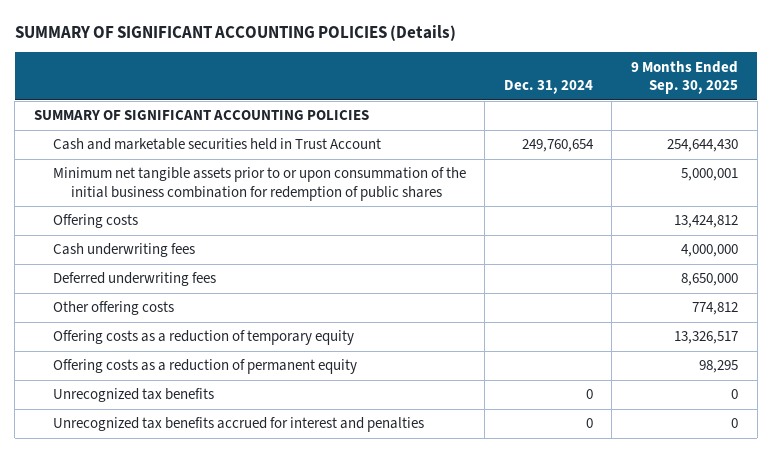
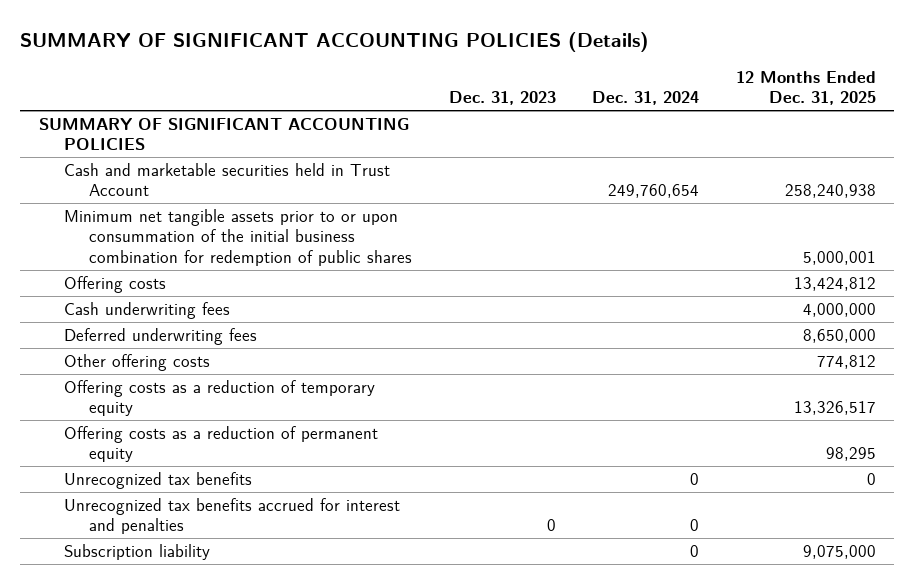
[630,60,738,95] 9 Months Ended Sep. 30, 2025 -> none
none -> [448,91,556,106] Dec. 31, 2023
none -> [736,70,877,106] 12 Months Ended Dec. 31, 2025
none -> [63,543,210,560] Subscription liability

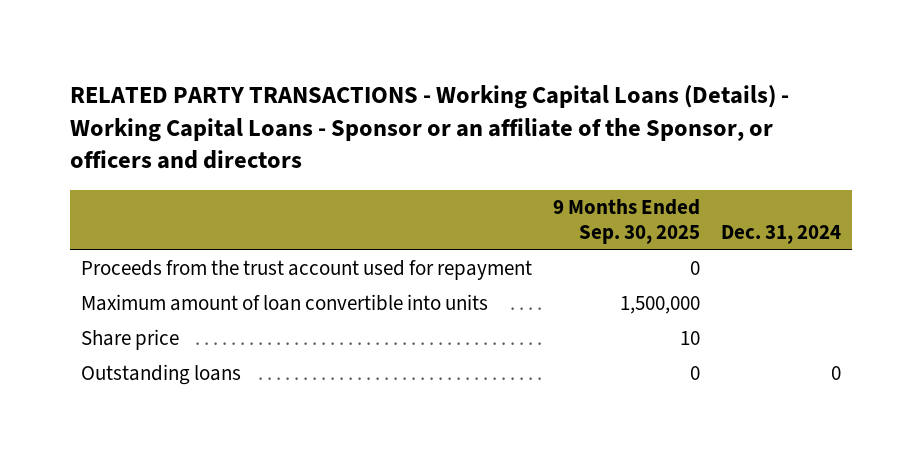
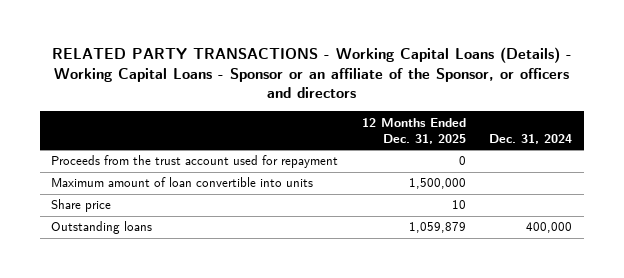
[552,198,700,245] 9 Months Ended Sep. 30, 2025 -> none
none -> [361,117,466,144] 12 Months Ended Dec. 31, 2025
[831,366,842,381] 0 -> [526,222,573,234] 400,000

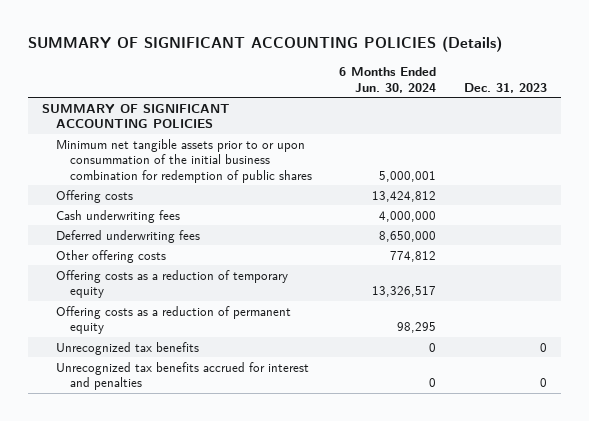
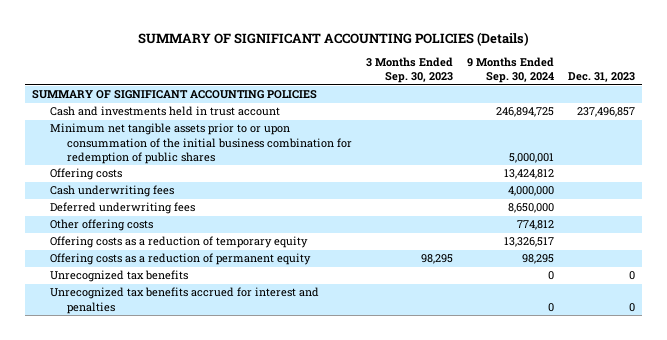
[339,66,437,93] 6 Months Ended Jun. 30, 2024 -> none
none -> [366,57,454,84] 3 Months Ended Sep. 30, 2023
none -> [467,57,555,84] 9 Months Ended Sep. 30, 2024
none -> [49,106,280,117] Cash and investments held in trust account

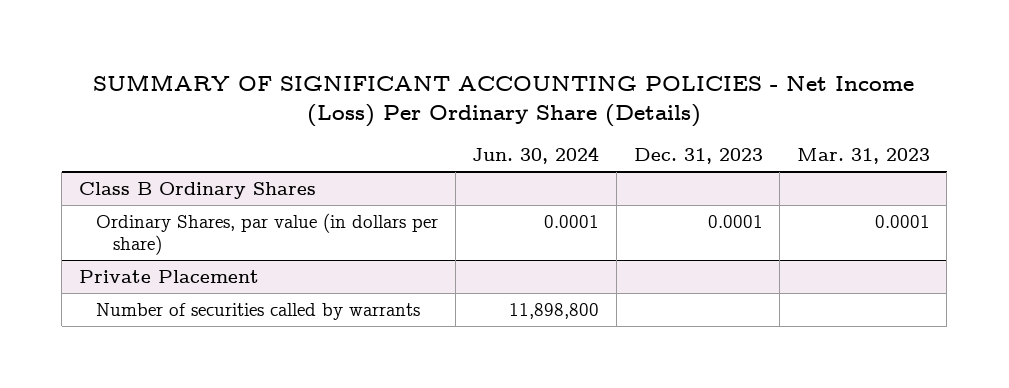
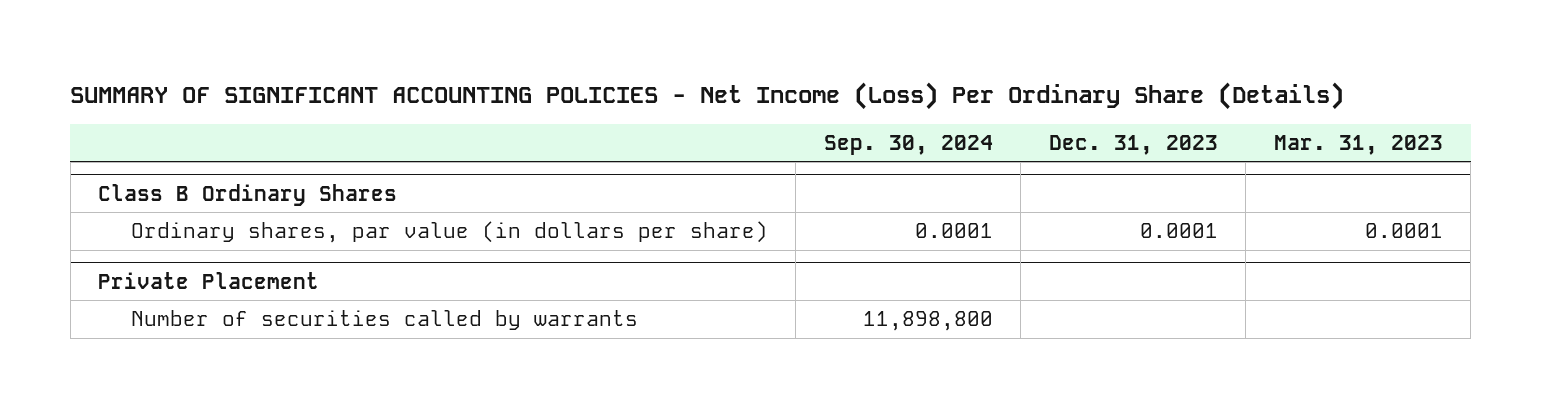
[472,146,600,165] Jun. 30, 2024 -> none
none -> [823,134,993,155] Sep. 30, 2024
[96,212,439,255] Ordinary Shares, par value (in dollars per share) -> [130,221,768,244] Ordinary shares, par value (in dollars per share)

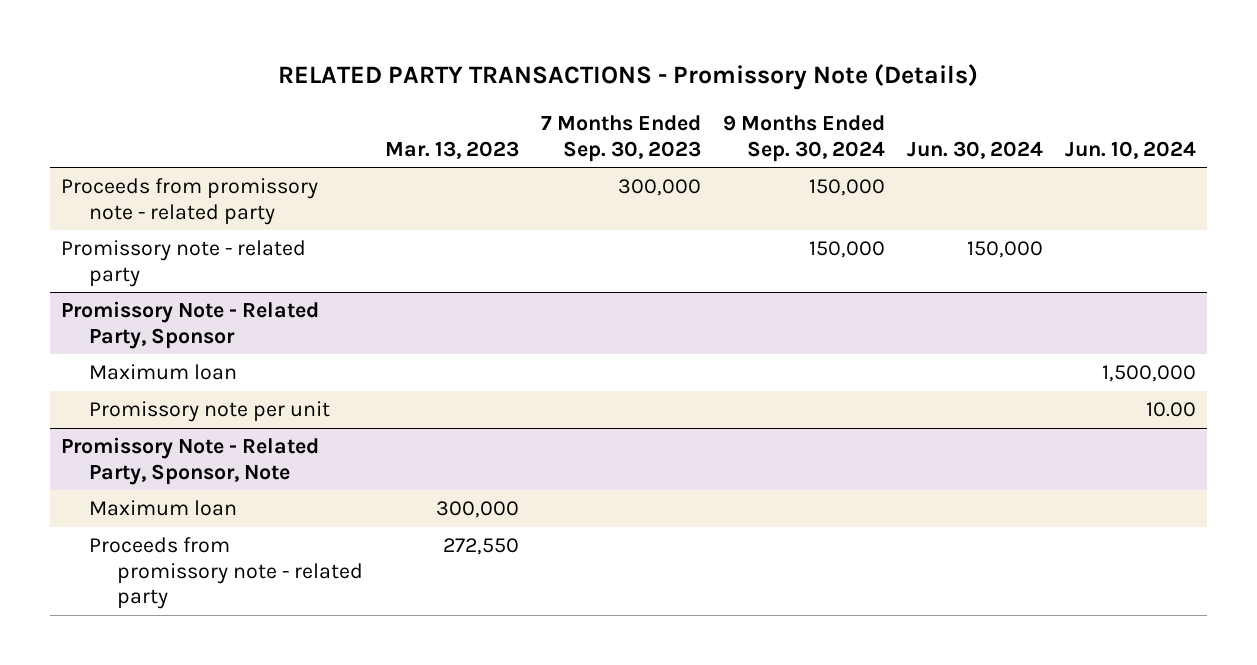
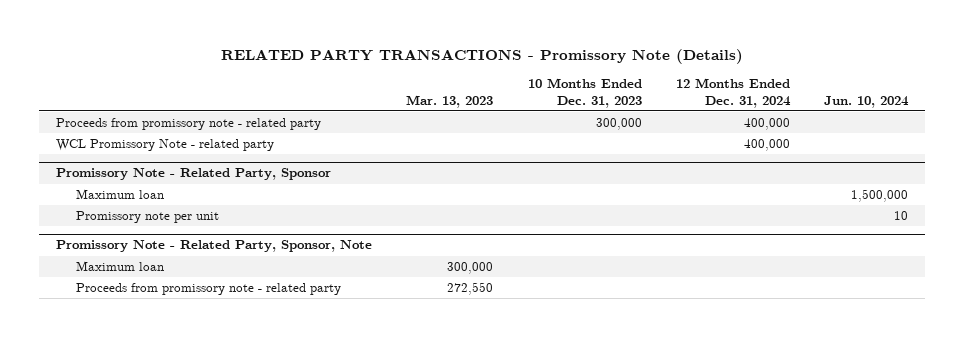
[540,115,701,162] 7 Months Ended Sep. 30, 2023 -> none
[722,115,885,162] 9 Months Ended Sep. 30, 2024 -> none
[906,140,1043,159] Jun. 30, 2024 -> none
none -> [527,78,642,108] 10 Months Ended Dec. 31, 2023
none -> [675,78,791,108] 12 Months Ended Dec. 31, 2024
[60,240,306,287] Promissory note - related party -> [56,139,275,152] WCL Promissory Note - related party
[1145,402,1196,418] 10.00 -> [894,211,909,221] 10

